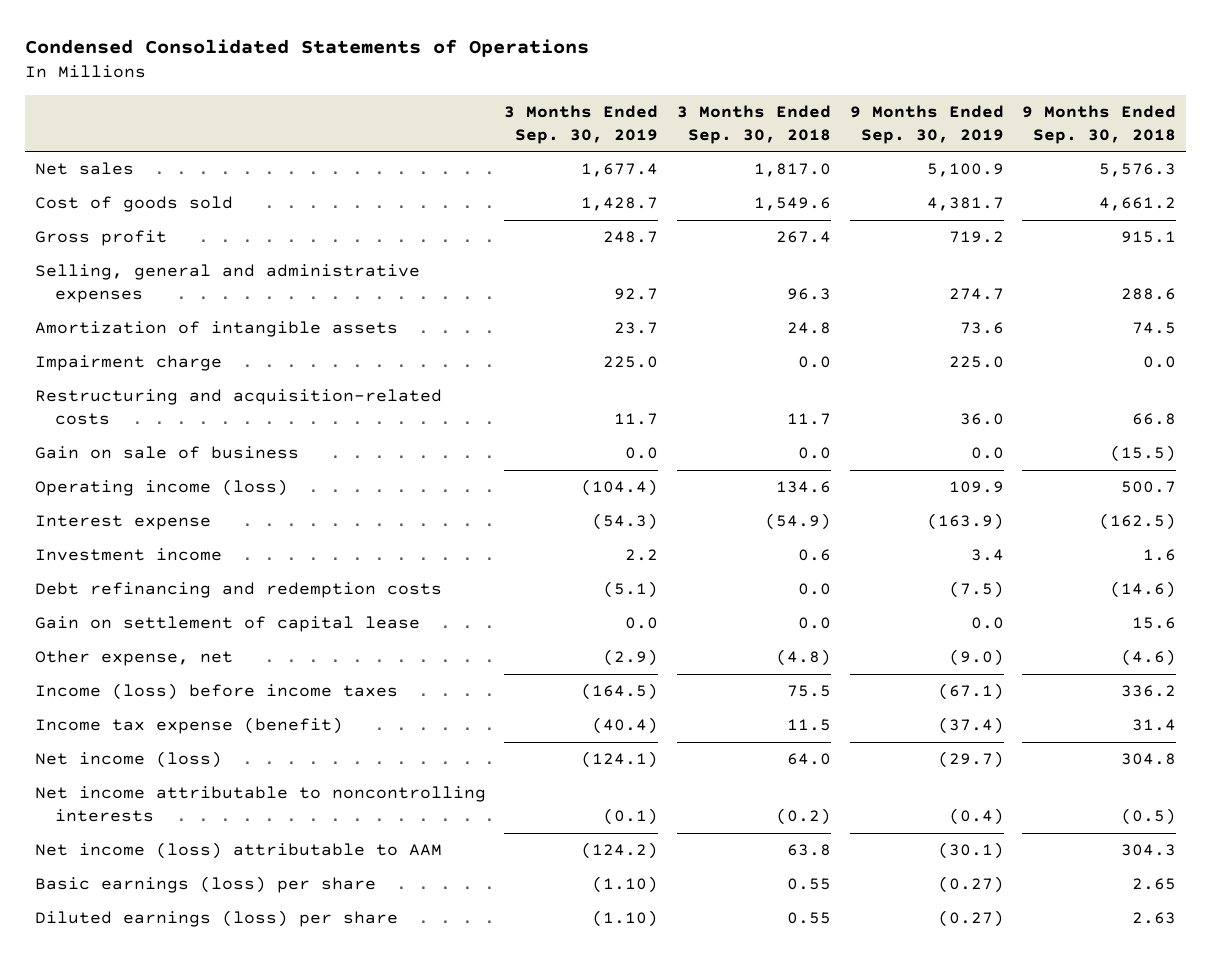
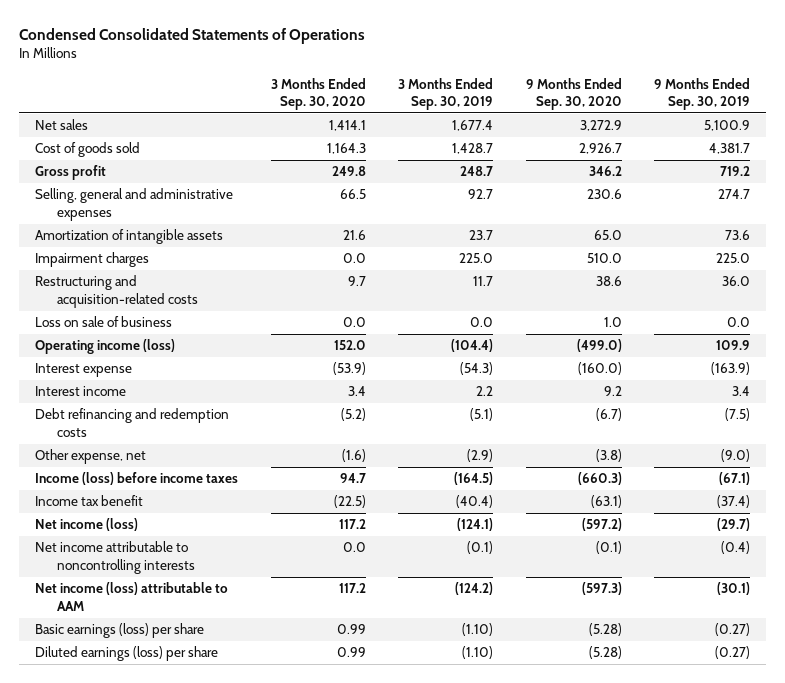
[676,104,831,144] 3 Months Ended Sep. 30, 2018 -> none
[1022,104,1177,144] 9 Months Ended Sep. 30, 2018 -> none
none -> [270,77,366,110] 3 Months Ended Sep. 30, 2020
none -> [525,77,622,110] 9 Months Ended Sep. 30, 2020
[34,355,222,372] Impairment charge -> [35,252,150,268] Impairment charges
[34,446,299,460] Gain on sale of business -> [35,316,173,328] Loss on sale of business
[34,548,222,562] Investment income -> [35,386,127,397] Interest income
[34,616,420,633] Gain on settlement of capital lease -> none
[34,717,343,735] Income tax expense (benefit) -> [35,495,144,507] Income tax benefit

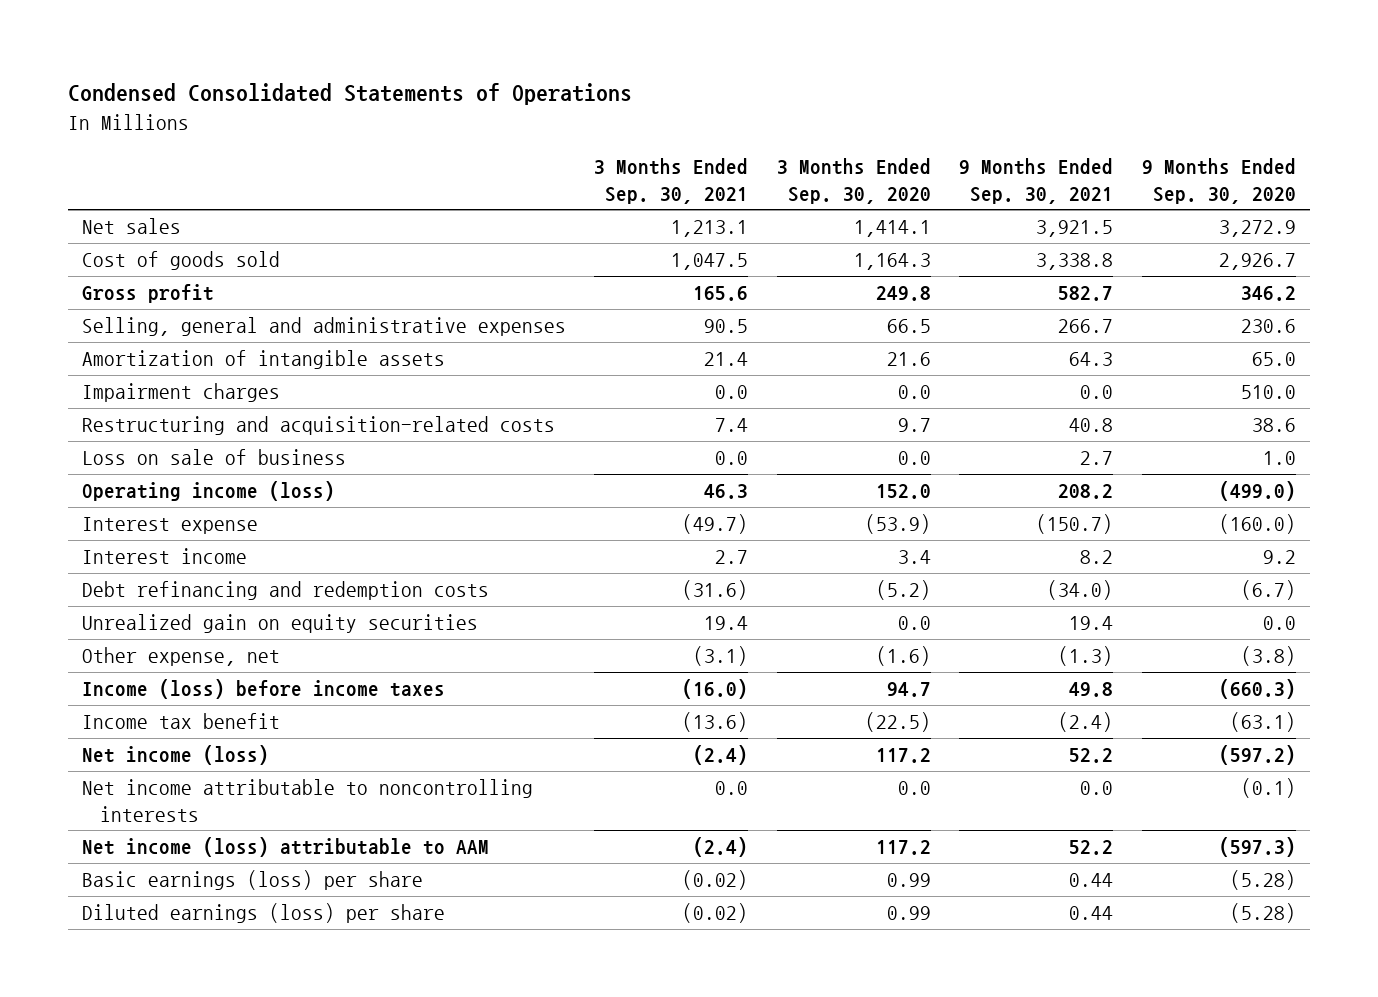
[398,77,494,110] 3 Months Ended Sep. 30, 2019 -> none
[654,77,751,110] 9 Months Ended Sep. 30, 2019 -> none
none -> [594,157,749,204] 3 Months Ended Sep. 30, 2021
none -> [959,157,1114,204] 9 Months Ended Sep. 30, 2021
none -> [82,614,479,634] Unrealized gain on equity securities

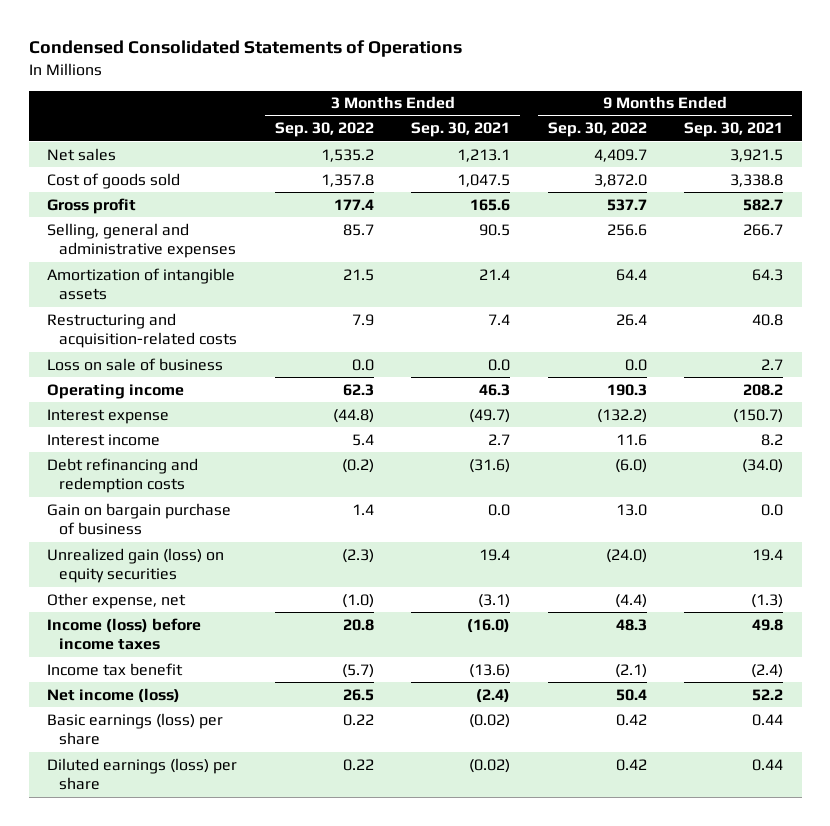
[776,157,931,204] 3 Months Ended Sep. 30, 2020 -> none
[1141,157,1296,204] 9 Months Ended Sep. 30, 2020 -> none
none -> [274,122,374,138] Sep. 30, 2022
none -> [547,122,647,138] Sep. 30, 2022
[82,383,281,403] Impairment charges -> none
[82,481,336,502] Operating income (loss) -> [47,383,185,399] Operating income
none -> [47,502,232,536] Gain on bargain purchase of business
[82,614,479,634] Unrealized gain on equity securities -> [47,547,225,584] Unrealized gain (loss) on equity securities
[82,779,534,822] Net income attributable to noncontrolling interests -> none
[82,837,490,858] Net income (loss) attributable to AAM -> none

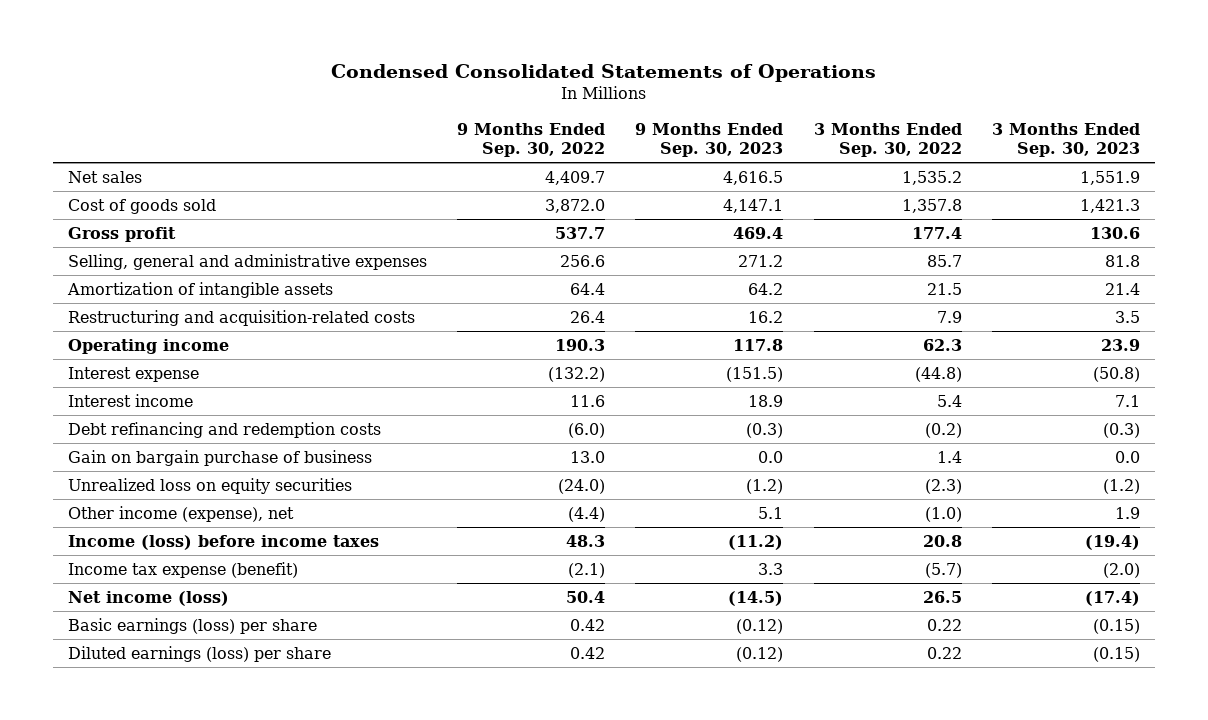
[411,122,511,138] Sep. 30, 2021 -> none
[684,122,784,138] Sep. 30, 2021 -> none
none -> [635,123,784,157] 9 Months Ended Sep. 30, 2023
none -> [991,123,1140,157] 3 Months Ended Sep. 30, 2023
[47,357,224,371] Loss on sale of business -> none
[47,547,225,584] Unrealized gain (loss) on equity securities -> [68,477,353,494] Unrealized loss on equity securities
[47,592,187,609] Other expense, net -> [68,505,295,522] Other income (expense), net
[47,662,184,676] Income tax benefit -> [68,561,299,578] Income tax expense (benefit)

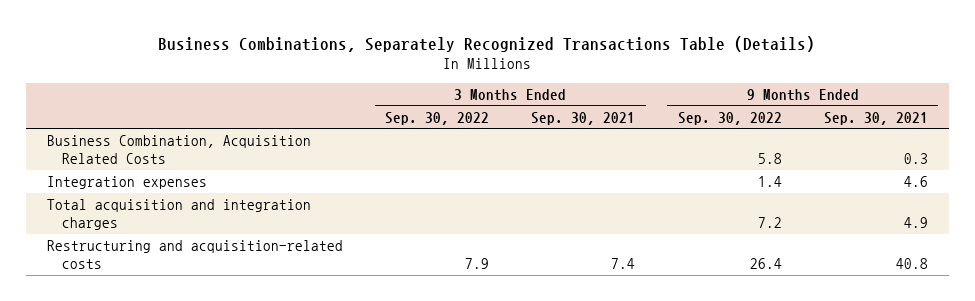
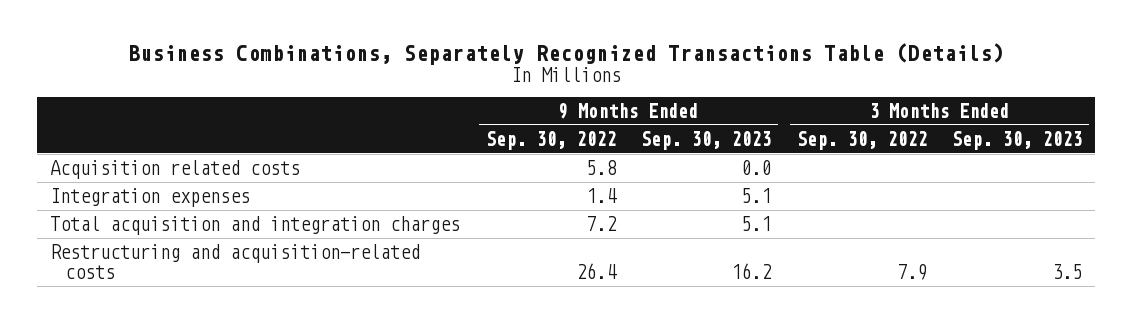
[531,111,636,125] Sep. 30, 2021 -> none
[823,111,928,125] Sep. 30, 2021 -> none
none -> [641,130,772,150] Sep. 30, 2023
none -> [952,130,1083,150] Sep. 30, 2023
[46,135,311,165] Business Combination, Acquisition Related Costs -> [50,159,301,179] Acquisition related costs

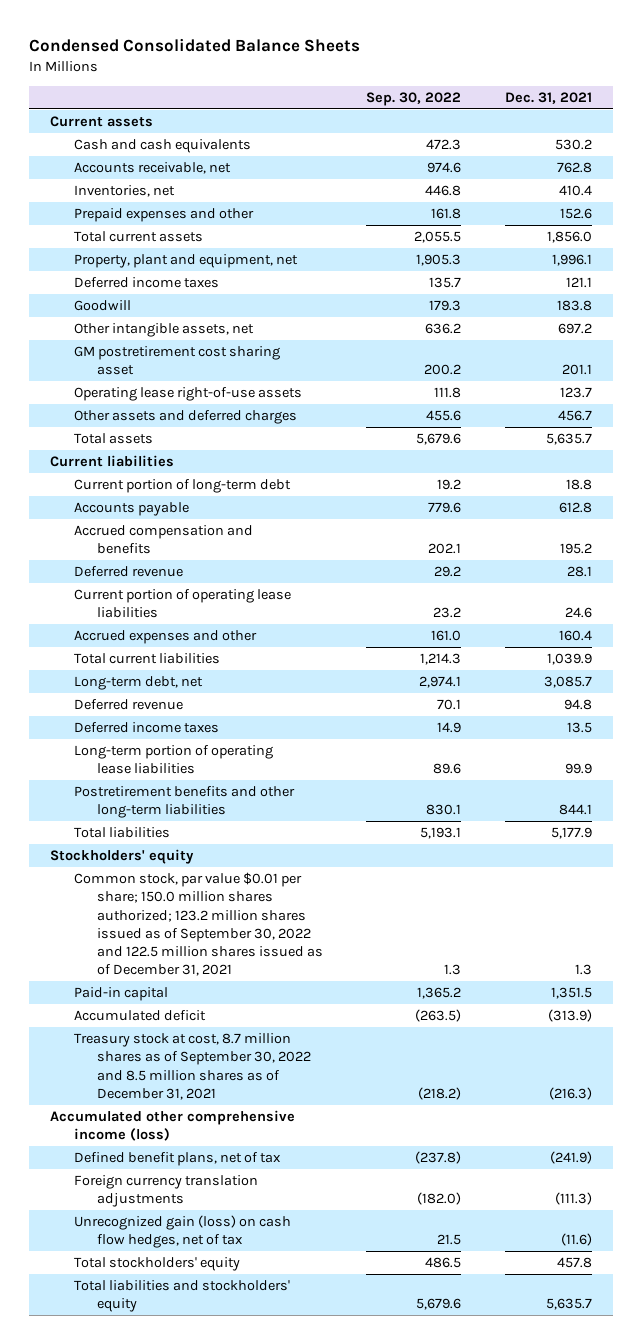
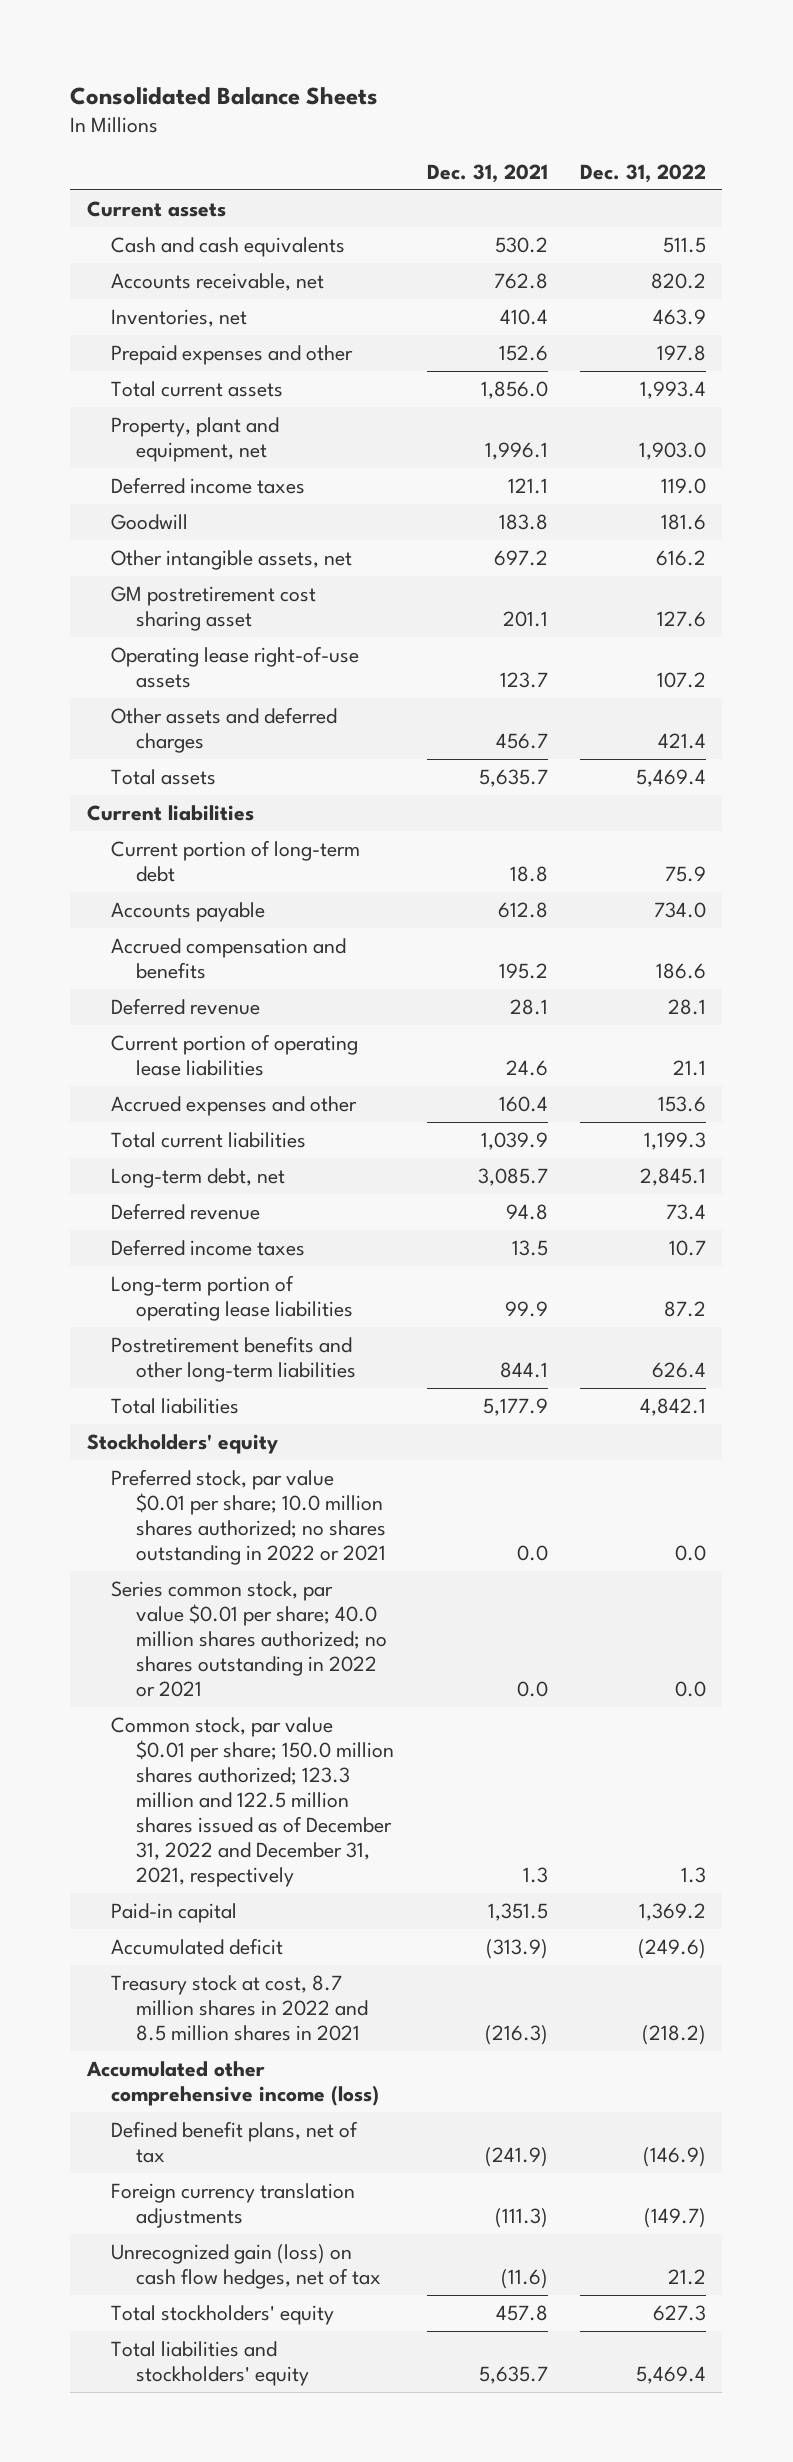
[28,38,360,53] Condensed Consolidated Balance Sheets -> [70,86,379,105] Consolidated Balance Sheets
[366,91,462,106] Sep. 30, 2022 -> none
none -> [580,163,707,183] Dec. 31, 2022
none -> [111,1468,386,1565] Preferred stock, par value $0.01 per share; 10.0 million shares authorized; no shares outstanding in 2022 or 2021
none -> [111,1580,387,1698] Series common stock, par value $0.01 per share; 40.0 million shares authorized; no shares outstanding in 2022 or 2021
[73,872,323,977] Common stock, par value $0.01 per share; 150.0 million shares authorized; 123.2 million shares issued as of September 30, 2022 and 122.5 million shares issued as of December 31, 2021 -> [111,1716,394,1888] Common stock, par value $0.01 per share; 150.0 million shares authorized; 123.3 million and 122.5 million shares issued as of December 31, 2022 and December 31, 2021, respectively
[73,1033,311,1100] Treasury stock at cost, 8.7 million shares as of September 30, 2022 and 8.5 million shares as of December 31, 2021 -> [111,1974,368,2041] Treasury stock at cost, 8.7 million shares in 2022 and 8.5 million shares in 2021

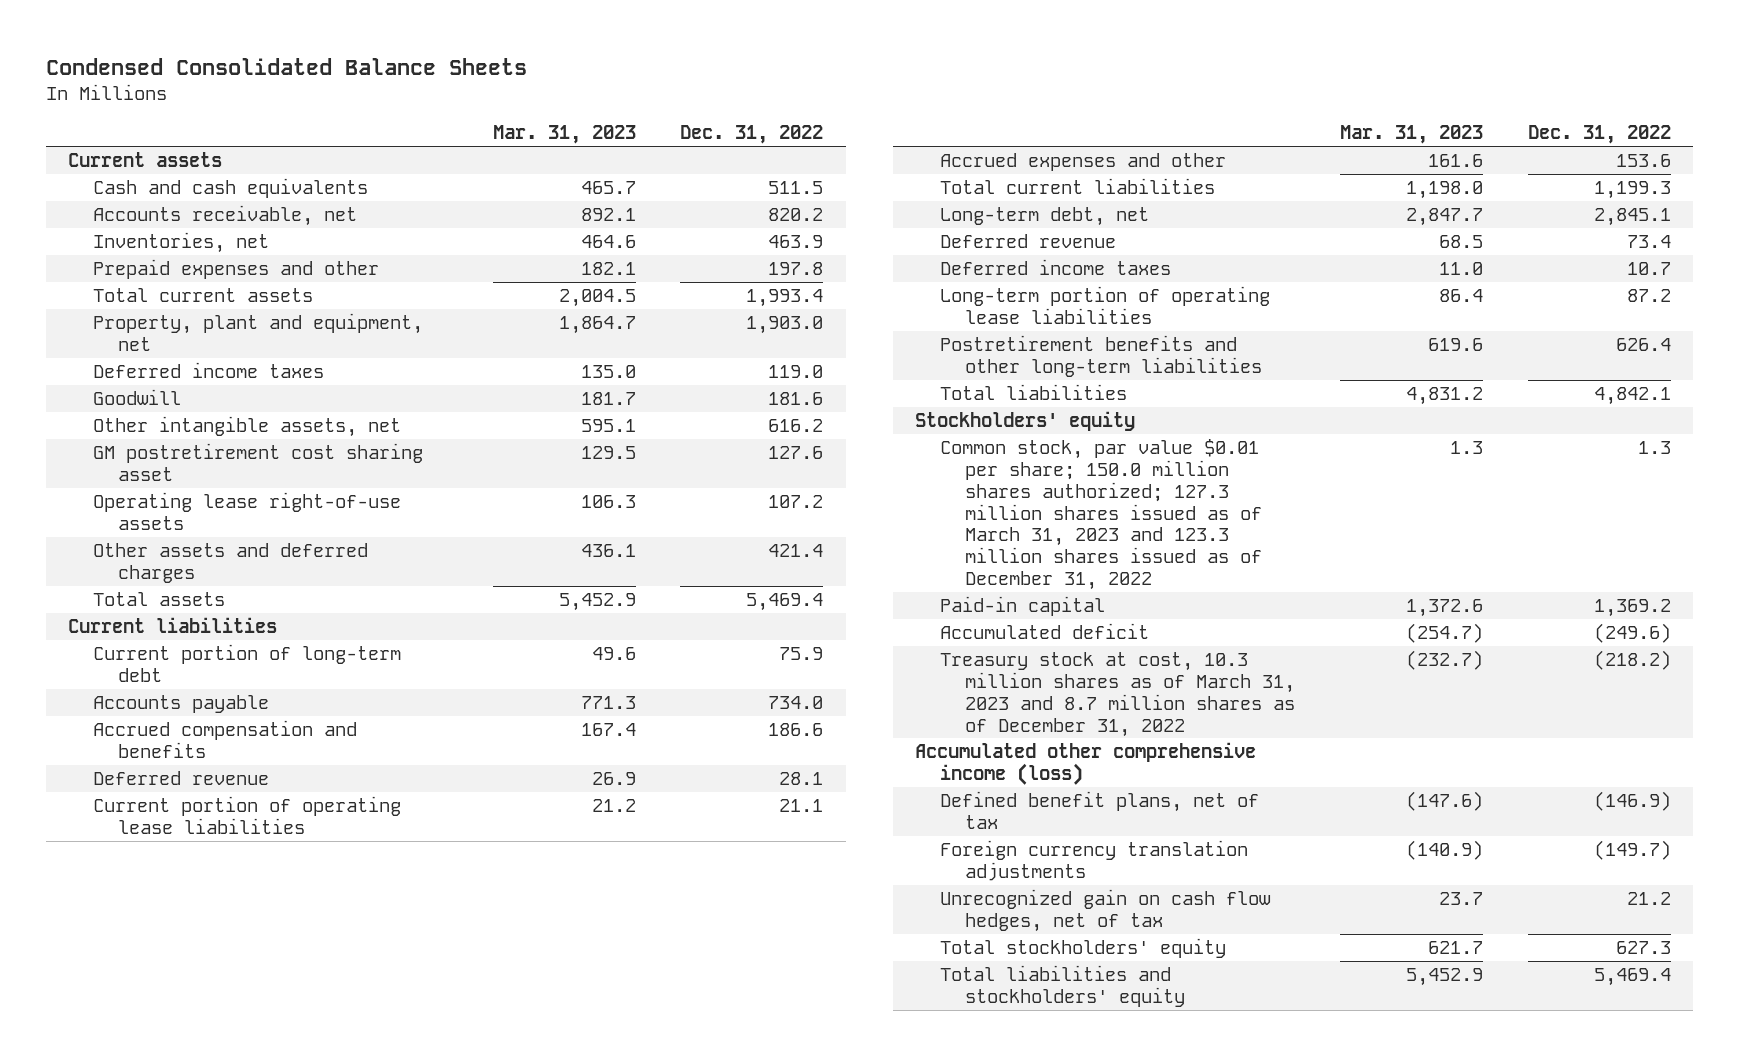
[70,86,379,105] Consolidated Balance Sheets -> [45,57,527,75] Condensed Consolidated Balance Sheets
[426,163,548,183] Dec. 31, 2021 -> none
none -> [492,125,636,145] Mar. 31, 2023
[111,1468,386,1565] Preferred stock, par value $0.01 per share; 10.0 million shares authorized; no shares outstanding in 2022 or 2021 -> none
[111,1580,387,1698] Series common stock, par value $0.01 per share; 40.0 million shares authorized; no shares outstanding in 2022 or 2021 -> none
[111,1716,394,1888] Common stock, par value $0.01 per share; 150.0 million shares authorized; 123.3 million and 122.5 million shares issued as of December 31, 2022 and December 31, 2021, respectively -> [940,439,1263,590] Common stock, par value $0.01 per share; 150.0 million shares authorized; 127.3 million shares issued as of March 31, 2023 and 123.3 million shares issued as of December 31, 2022
[111,1974,368,2041] Treasury stock at cost, 8.7 million shares in 2022 and 8.5 million shares in 2021 -> [940,652,1296,737] Treasury stock at cost, 10.3 million shares as of March 31, 2023 and 8.7 million shares as of December 31, 2022
[111,2243,381,2289] Unrecognized gain (loss) on cash flow hedges, net of tax -> [940,889,1272,932] Unrecognized gain on cash flow hedges, net of tax

